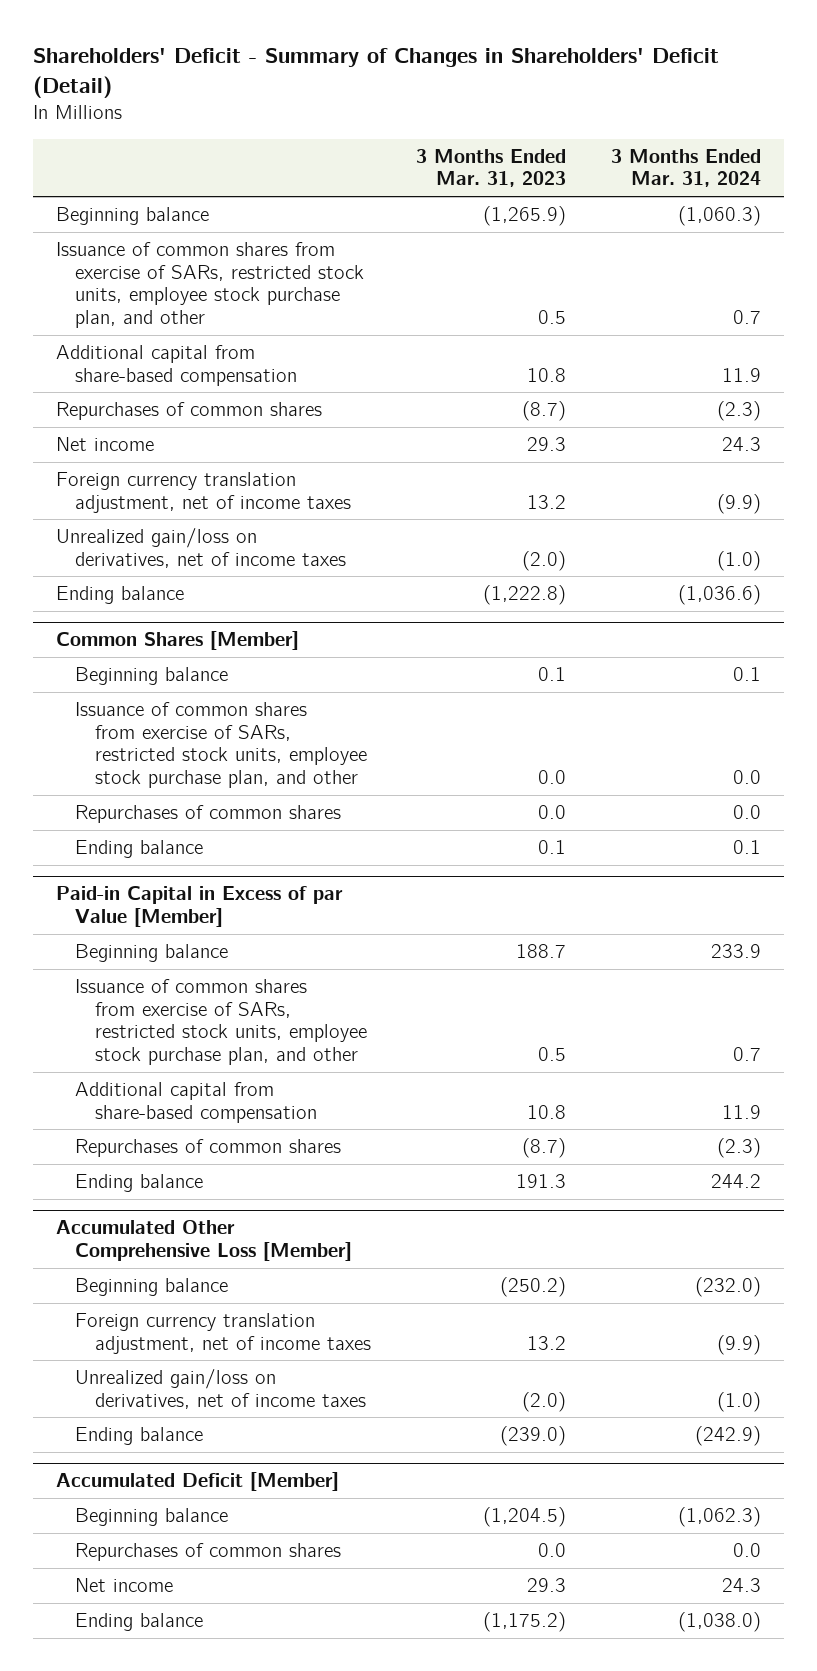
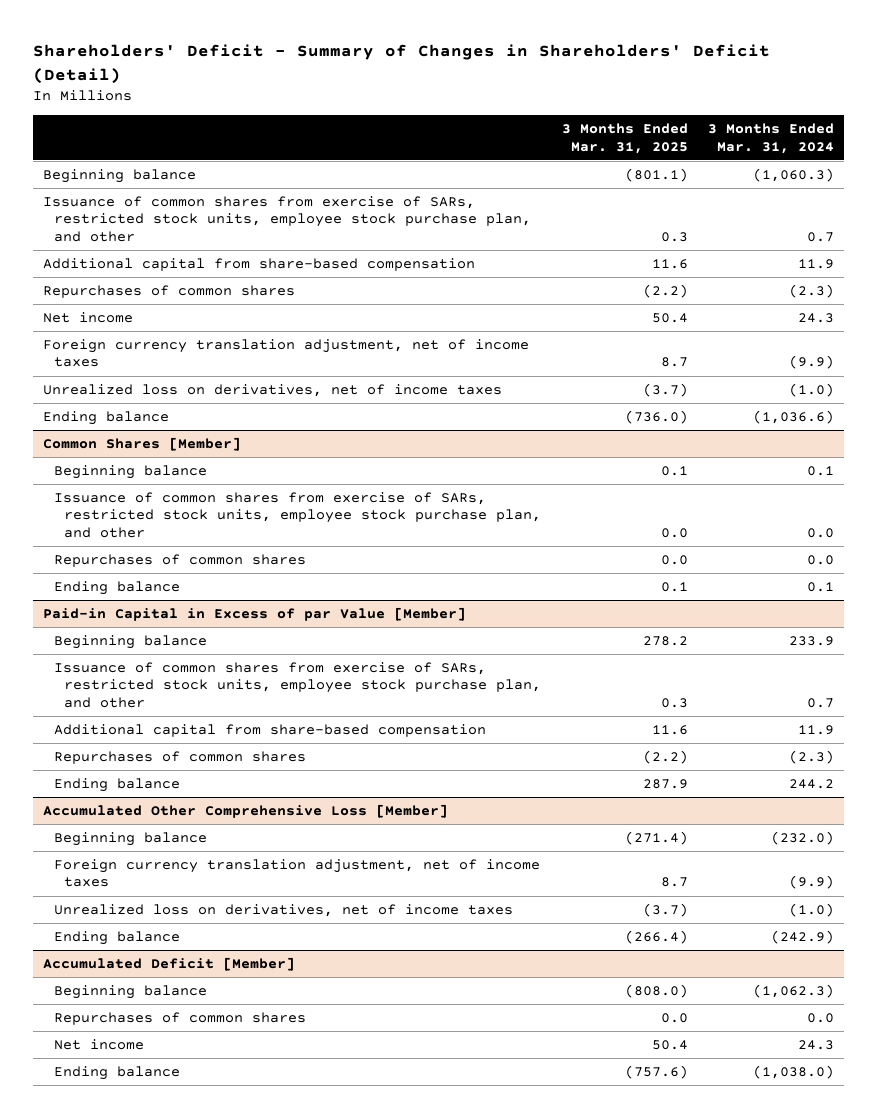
[416,148,567,188] 3 Months Ended Mar. 31, 2023 -> none
none -> [561,123,688,154] 3 Months Ended Mar. 31, 2025
[55,528,347,568] Unrealized gain/loss on derivatives, net of income taxes -> [43,383,503,397] Unrealized loss on derivatives, net of income taxes
[75,1369,367,1409] Unrealized gain/loss on derivatives, net of income taxes -> [53,903,513,917] Unrealized loss on derivatives, net of income taxes

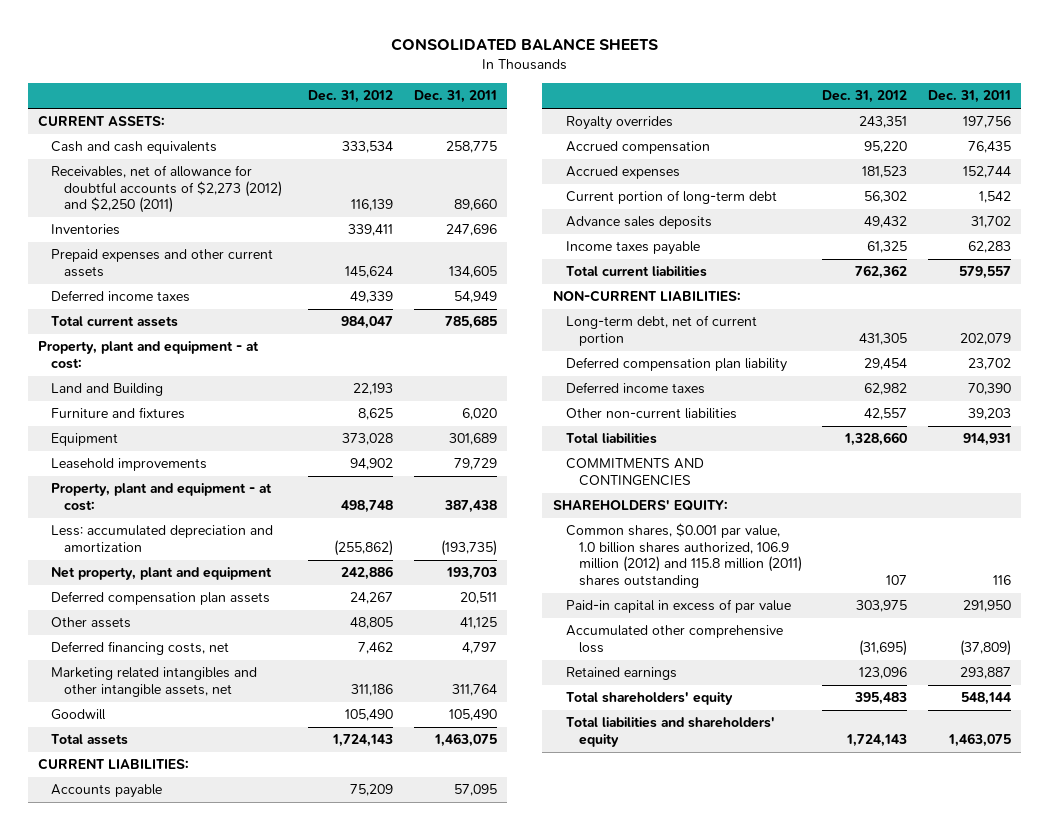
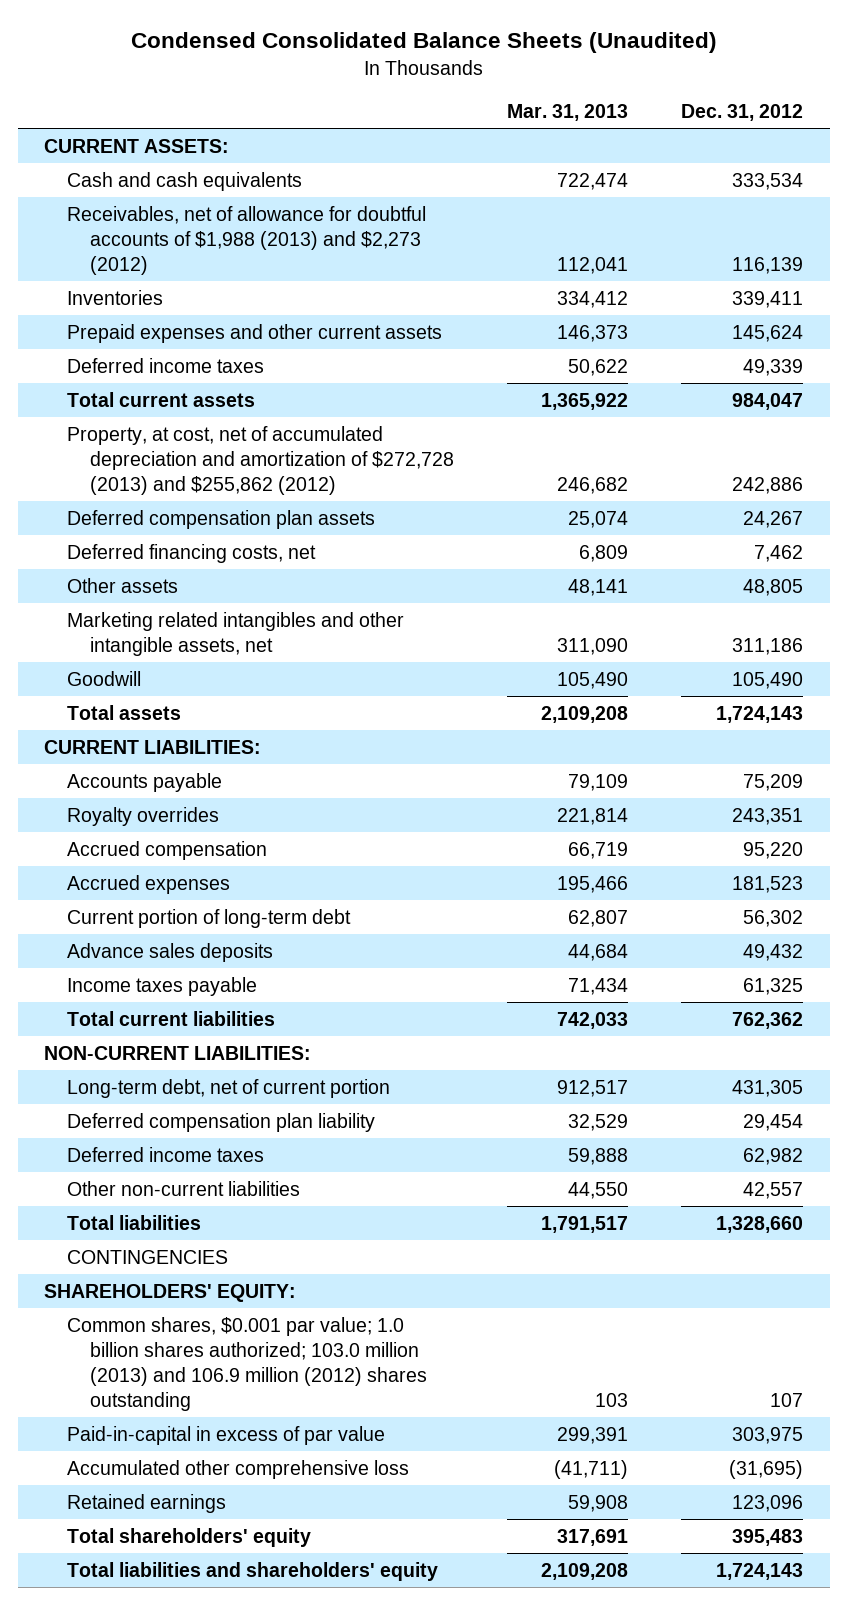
[390,37,658,51] CONSOLIDATED BALANCE SHEETS -> [130,32,717,54] Condensed Consolidated Balance Sheets (Unaudited)
[413,90,497,104] Dec. 31, 2011 -> none
none -> [506,104,628,122] Mar. 31, 2013
[51,165,283,214] Receivables, net of allowance for doubtful accounts of $2,273 (2012) and $2,250 (2011) -> [67,205,427,276] Receivables, net of allowance for doubtful accounts of $1,988 (2013) and $2,273 (2012)
[38,341,260,369] Property, plant and equipment - at cost: -> none
[51,383,164,397] Land and Building -> none
[51,407,186,420] Furniture and fixtures -> none
[51,433,119,447] Equipment -> none
[51,458,208,472] Leasehold improvements -> none
[51,483,273,511] Property, plant and equipment - at cost: -> none
[51,525,274,552] Less: accumulated depreciation and amortization -> none
[51,567,273,581] Net property, plant and equipment -> [67,425,454,496] Property, at cost, net of accumulated depreciation and amortization of $272,728 (2013) and $255,862 (2012)
[51,617,132,629] Other assets -> [67,577,179,593] Other assets
[565,458,704,486] COMMITMENTS AND CONTINGENCIES -> [67,1249,229,1264] CONTINGENCIES
[565,523,802,588] Common shares, $0.001 par value, 1.0 billion shares authorized, 106.9 million (2012) and 115.8 million (2011) shares outstanding -> [67,1316,427,1412] Common shares, $0.001 par value; 1.0 billion shares authorized; 103.0 million (2013) and 106.9 million (2012) shares outstanding
[565,599,791,614] Paid-in capital in excess of par value -> [67,1425,386,1445] Paid-in-capital in excess of par value

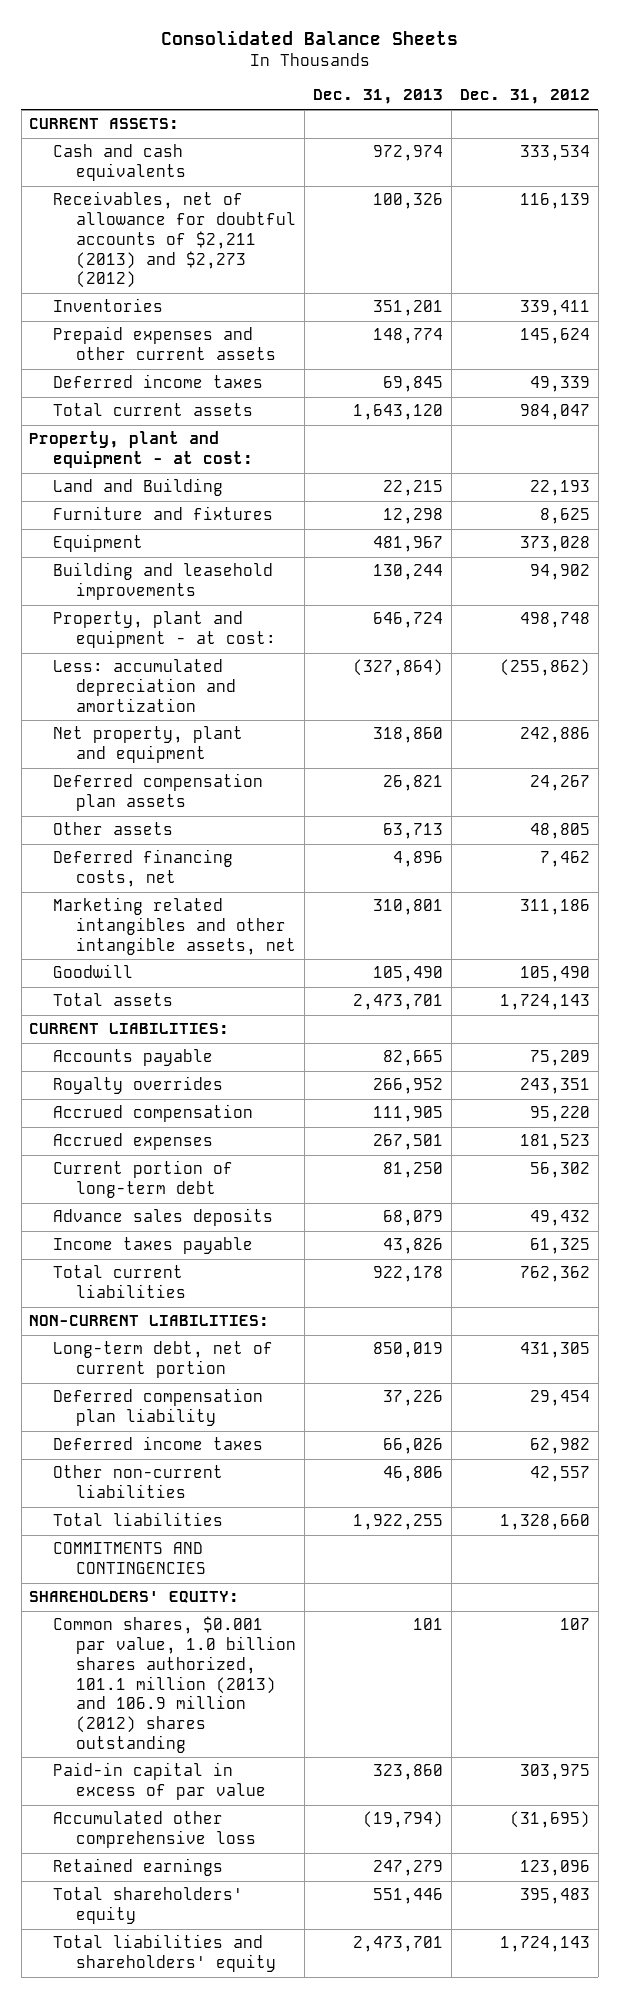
[130,32,717,54] Condensed Consolidated Balance Sheets (Unaudited) -> [160,29,458,45] Consolidated Balance Sheets
[506,104,628,122] Mar. 31, 2013 -> none
none -> [313,89,444,105] Dec. 31, 2013
[67,205,427,276] Receivables, net of allowance for doubtful accounts of $1,988 (2013) and $2,273 (2012) -> [52,191,297,289] Receivables, net of allowance for doubtful accounts of $2,211 (2013) and $2,273 (2012)
none -> [29,431,253,469] Property, plant and equipment - at cost:
none -> [52,478,223,497] Land and Building
none -> [52,506,273,521] Furniture and fixtures
none -> [52,534,143,553] Equipment
none -> [52,562,273,601] Building and leasehold improvements
none -> [52,611,277,649] Property, plant and equipment - at cost:
none -> [52,659,237,712] Less: accumulated depreciation and amortization
[67,425,454,496] Property, at cost, net of accumulated depreciation and amortization of $272,728 (2013) and $255,862 (2012) -> [52,726,243,764] Net property, plant and equipment
[67,543,317,563] Deferred financing costs, net -> [52,849,233,888] Deferred financing costs, net
[67,1249,229,1264] CONTINGENCIES -> [52,1542,207,1575] COMMITMENTS AND CONTINGENCIES
[67,1316,427,1412] Common shares, $0.001 par value; 1.0 billion shares authorized; 103.0 million (2013) and 106.9 million (2012) shares outstanding -> [52,1616,297,1753] Common shares, $0.001 par value, 1.0 billion shares authorized, 101.1 million (2013) and 106.9 million (2012) shares outstanding
[67,1425,386,1445] Paid-in-capital in excess of par value -> [52,1762,267,1801] Paid-in capital in excess of par value

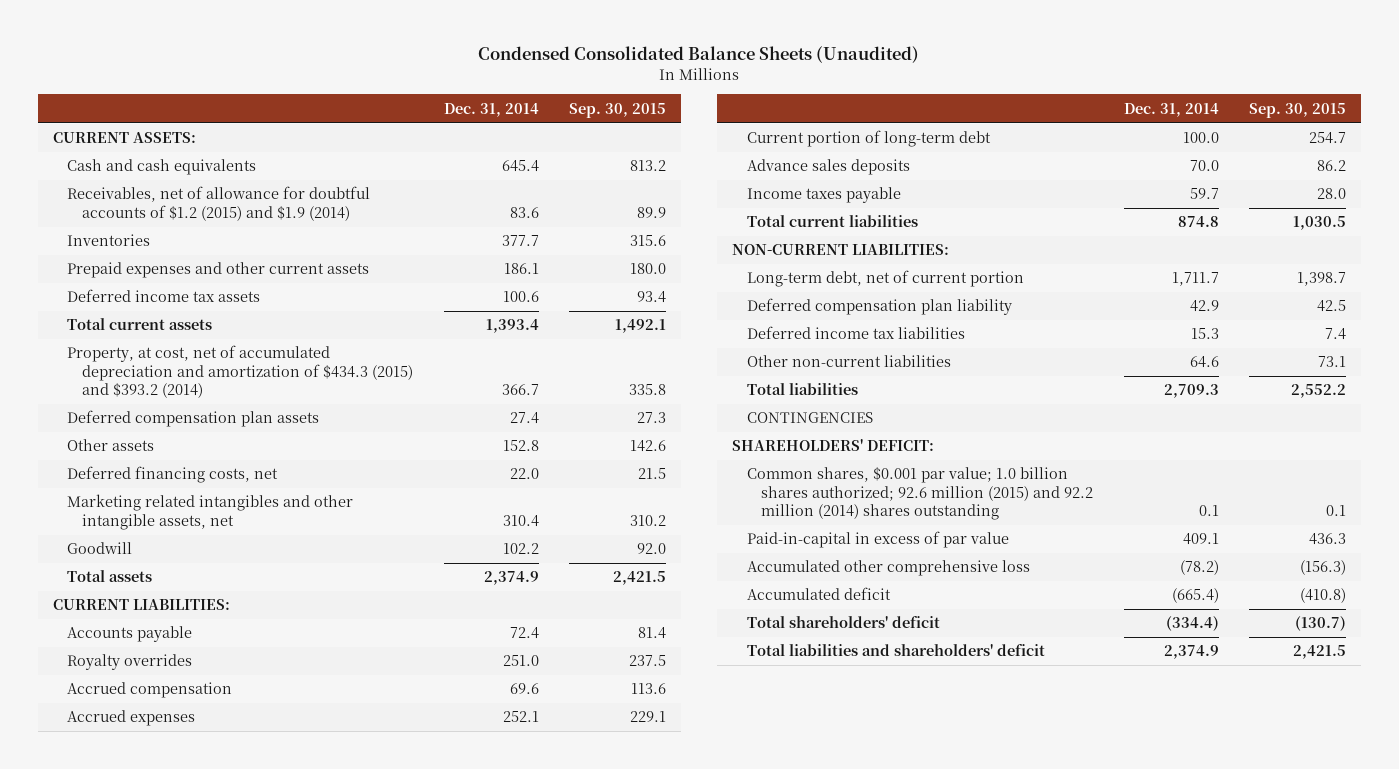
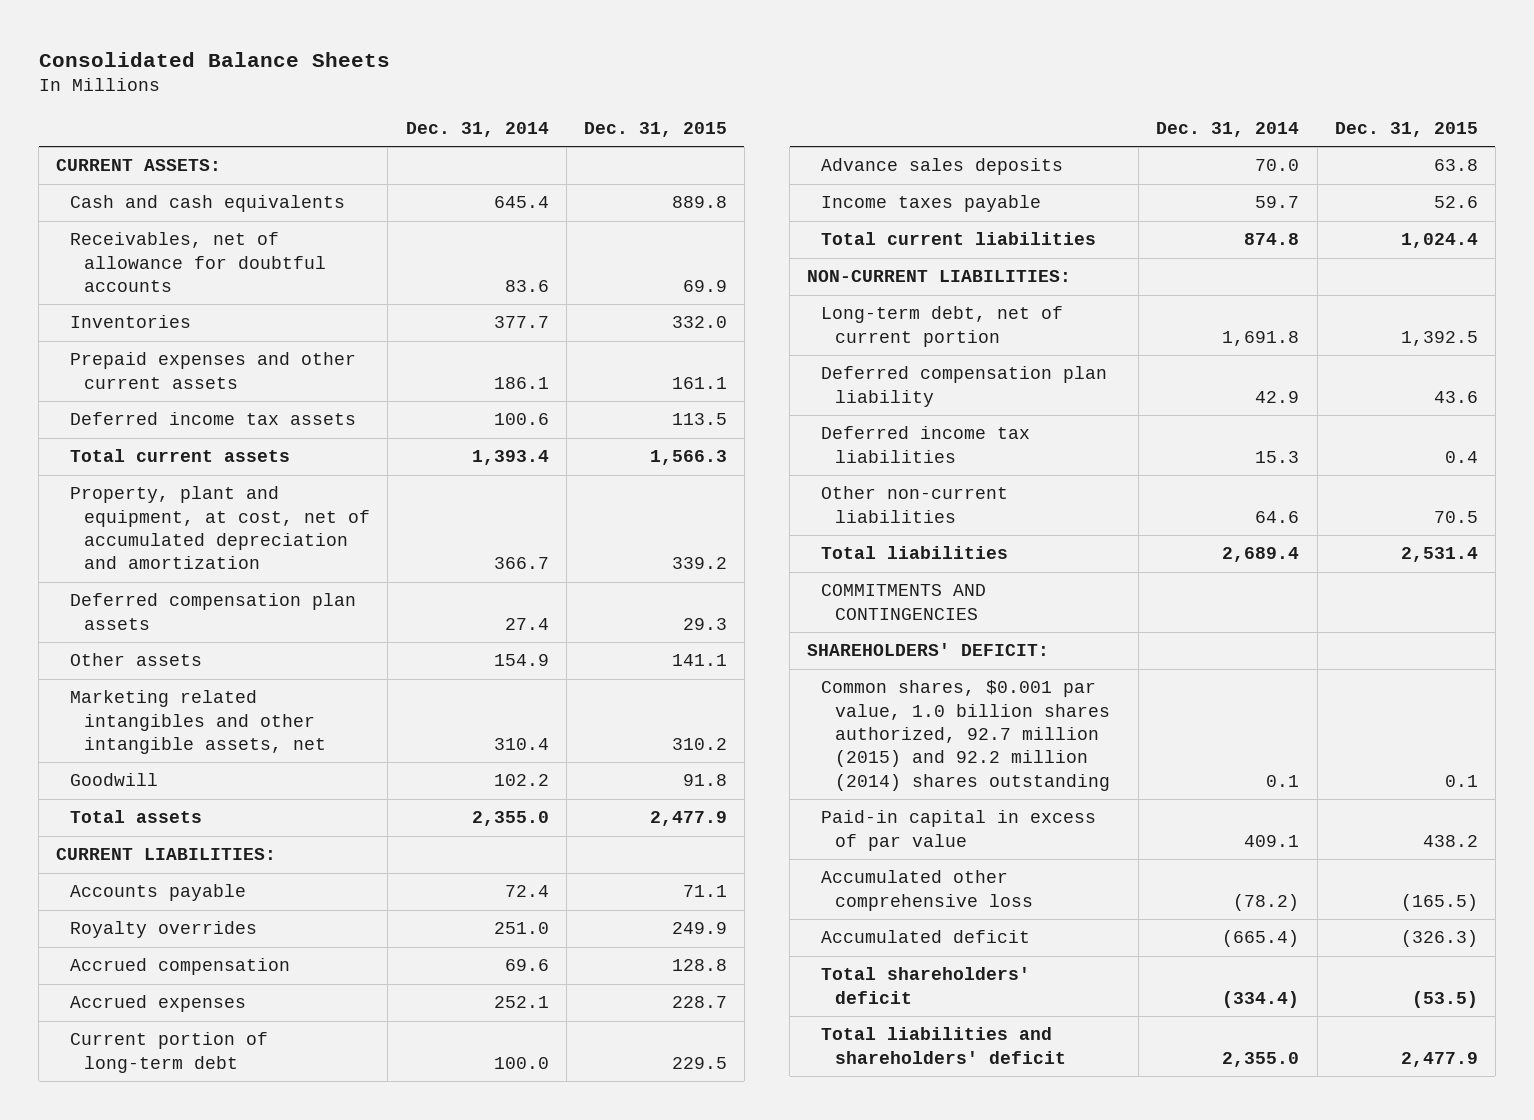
[478,46,920,64] Condensed Consolidated Balance Sheets (Unaudited) -> [38,51,390,67] Consolidated Balance Sheets
[569,102,667,118] Sep. 30, 2015 -> none
none -> [583,121,727,137] Dec. 31, 2015
[67,186,371,221] Receivables, net of allowance for doubtful accounts of $1.2 (2015) and $1.9 (2014) -> [70,232,327,292] Receivables, net of allowance for doubtful accounts
[67,345,413,399] Property, at cost, net of accumulated depreciation and amortization of $434.3 (2015) and $393.2 (2014) -> [70,486,371,570] Property, plant and equipment, at cost, net of accumulated depreciation and amortization
[67,466,279,484] Deferred financing costs, net -> none
[503,440,540,452] 152.8 -> [493,654,549,667] 154.9
[484,571,540,586] 2,374.9 -> [471,811,549,827] 2,355.0
[1171,272,1219,287] 1,711.7 -> [1222,330,1300,346] 1,691.8
[1163,384,1219,399] 2,709.3 -> [1222,547,1300,563] 2,689.4
[746,412,873,424] CONTINGENCIES -> [821,584,987,620] COMMITMENTS AND CONTINGENCIES
[746,467,1094,521] Common shares, $0.001 par value; 1.0 billion shares authorized; 92.6 million (2015) and 92.2 million (2014) shares outstanding -> [821,680,1111,791] Common shares, $0.001 par value, 1.0 billion shares authorized, 92.7 million (2015) and 92.2 million (2014) shares outstanding
[746,531,1009,549] Paid-in-capital in excess of par value -> [821,810,1097,851] Paid-in capital in excess of par value
[1163,645,1219,660] 2,374.9 -> [1222,1051,1300,1067] 2,355.0

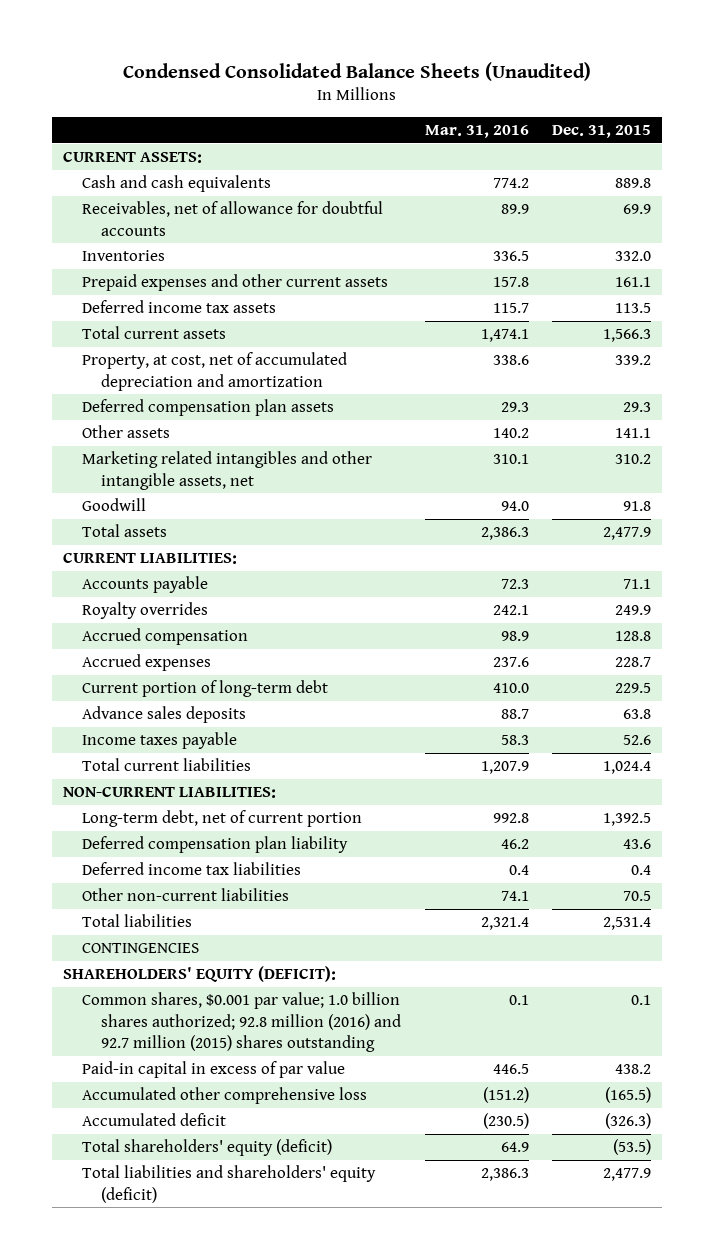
[38,51,390,67] Consolidated Balance Sheets -> [122,61,591,81] Condensed Consolidated Balance Sheets (Unaudited)
[405,121,549,137] Dec. 31, 2014 -> none
none -> [424,125,529,139] Mar. 31, 2016
[70,486,371,570] Property, plant and equipment, at cost, net of accumulated depreciation and amortization -> [82,352,348,391] Property, at cost, net of accumulated depreciation and amortization
[821,584,987,620] COMMITMENTS AND CONTINGENCIES -> [82,943,200,954] CONTINGENCIES
[807,643,1050,657] SHAREHOLDERS' DEFICIT: -> [63,966,337,983] SHAREHOLDERS' EQUITY (DEFICIT):
[821,680,1111,791] Common shares, $0.001 par value, 1.0 billion shares authorized, 92.7 million (2015) and 92.2 million (2014) shares outstanding -> [82,992,402,1053] Common shares, $0.001 par value; 1.0 billion shares authorized; 92.8 million (2016) and 92.7 million (2015) shares outstanding
[821,967,1031,1004] Total shareholders' deficit -> [82,1139,333,1157] Total shareholders' equity (deficit)
[821,1027,1067,1064] Total liabilities and shareholders' deficit -> [82,1165,377,1203] Total liabilities and shareholders' equity (deficit)

